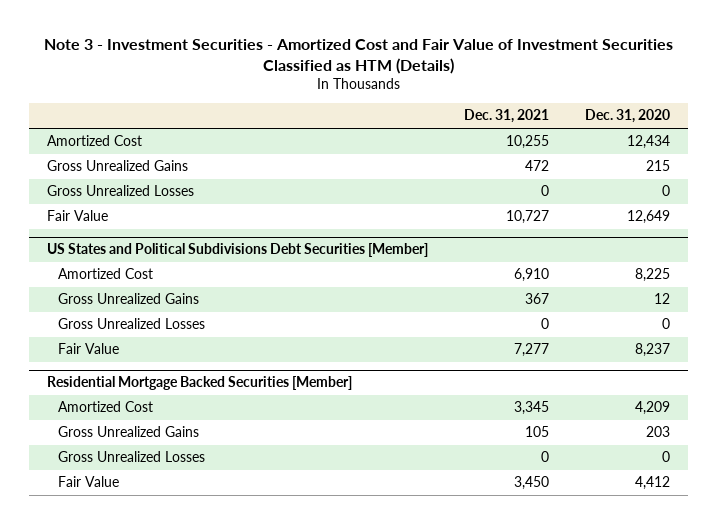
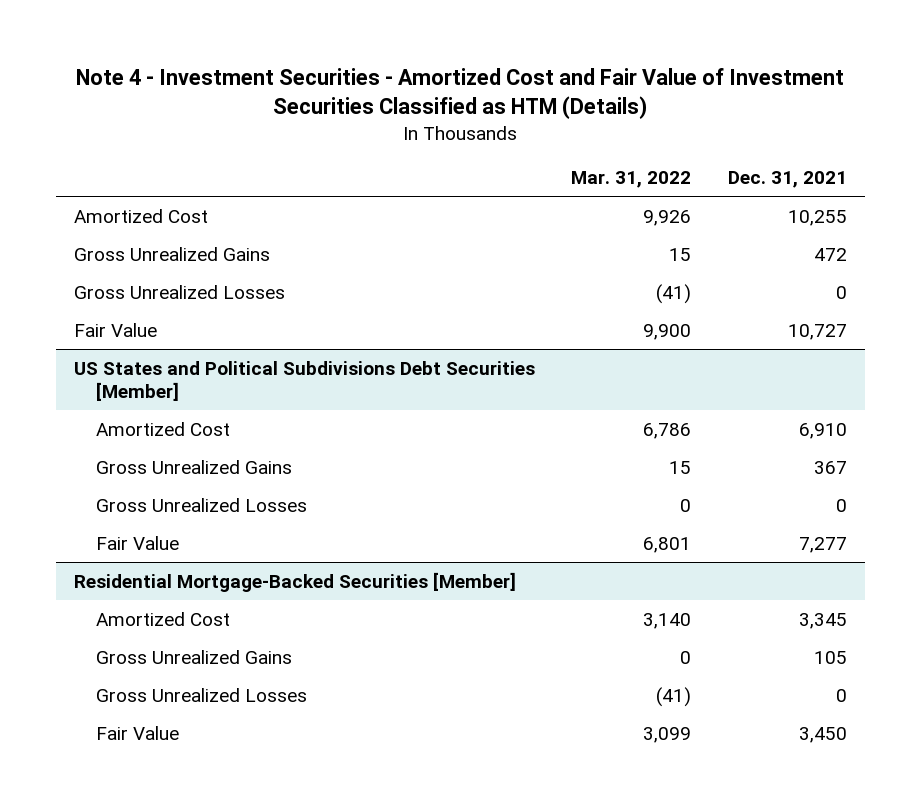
[43,38,673,74] Note 3 - Investment Securities - Amortized Cost and Fair Value of Investment Securities Classified as HTM (Details) -> [76,67,845,120] Note 4 - Investment Securities - Amortized Cost and Fair Value of Investment Securities Classified as HTM (Details)
[585,109,671,124] Dec. 31, 2020 -> none
none -> [571,171,692,189] Mar. 31, 2022
[46,376,352,391] Residential Mortgage Backed Securities [Member] -> [73,571,516,592] Residential Mortgage-Backed Securities [Member]

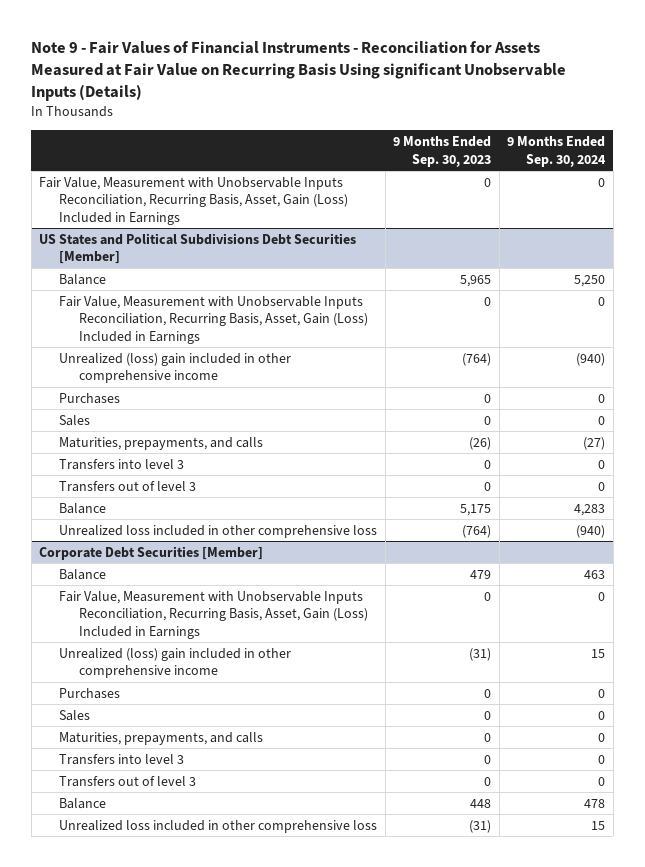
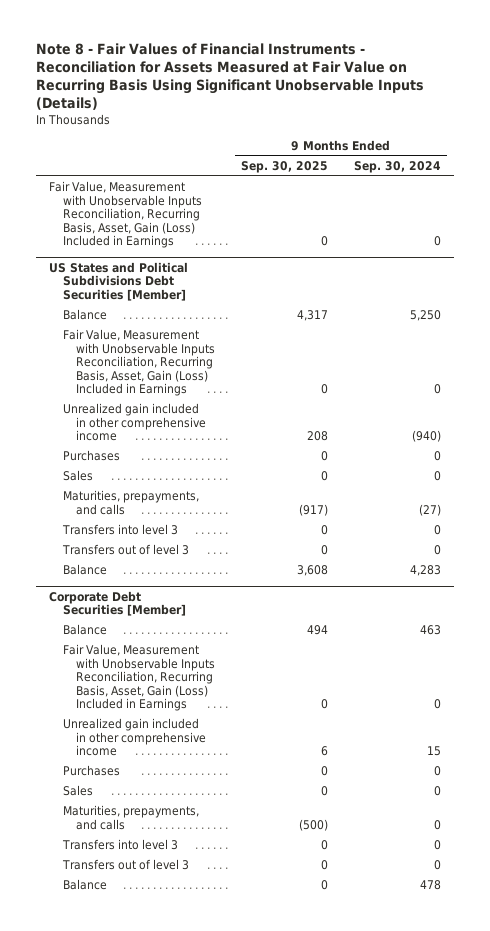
[31,41,567,102] Note 9 - Fair Values of Financial Instruments - Reconciliation for Assets Measured at Fair Value on Recurring Basis Using significant Unobservable Inputs (Details) -> [36,43,425,111] Note 8 - Fair Values of Financial Instruments - Reconciliation for Assets Measured at Fair Value on Recurring Basis Using Significant Unobservable Inputs (Details)
[393,136,492,167] 9 Months Ended Sep. 30, 2023 -> none
none -> [241,160,329,173] Sep. 30, 2025
[59,352,292,384] Unrealized (loss) gain included in other comprehensive income -> [62,403,207,442] Unrealized gain included in other comprehensive income
[59,524,378,538] Unrealized loss included in other comprehensive loss -> none
[59,647,292,679] Unrealized (loss) gain included in other comprehensive income -> [62,718,207,757] Unrealized gain included in other comprehensive income
[59,819,378,833] Unrealized loss included in other comprehensive loss -> none

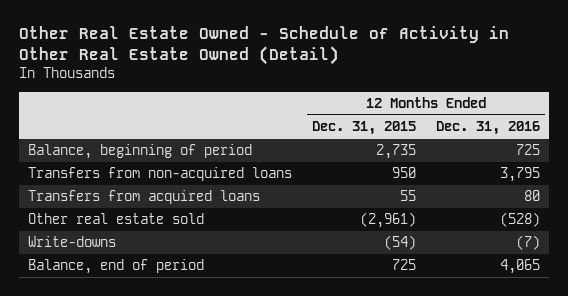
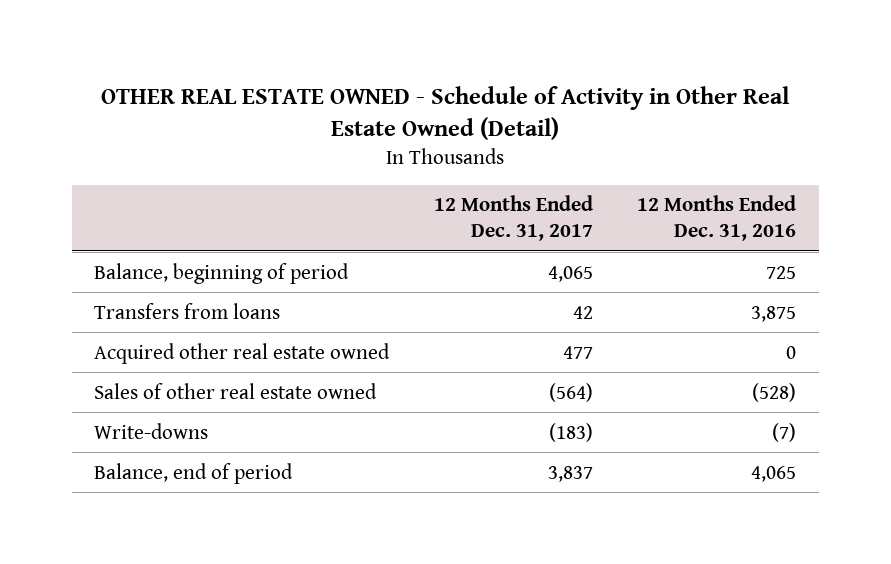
[18,26,509,66] Other Real Estate Owned - Schedule of Activity in Other Real Estate Owned (Detail) -> [101,85,791,141] OTHER REAL ESTATE OWNED - Schedule of Activity in Other Real Estate Owned (Detail)
[312,121,417,136] Dec. 31, 2015 -> none
none -> [433,195,593,242] 12 Months Ended Dec. 31, 2017
[28,190,261,205] Transfers from acquired loans -> none
[28,167,293,182] Transfers from non-acquired loans -> [94,302,281,319] Transfers from loans
[499,167,540,183] 3,795 -> [751,305,797,322] 3,875
none -> [94,342,391,364] Acquired other real estate owned
[28,213,205,225] Other real estate sold -> [94,382,378,399] Sales of other real estate owned

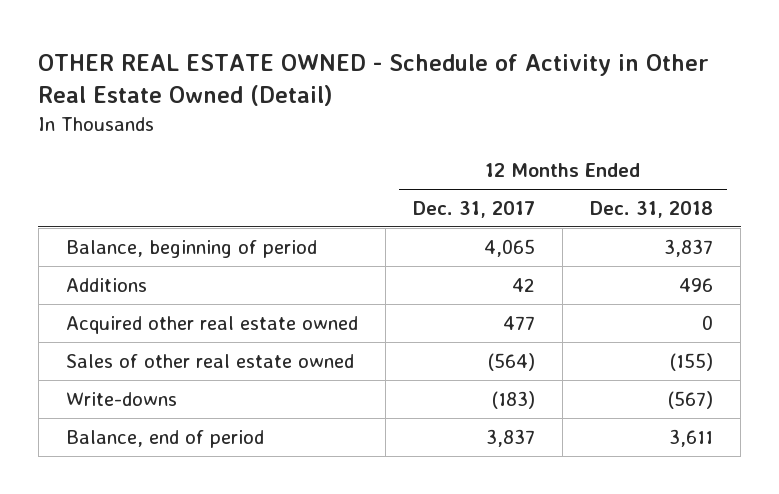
[637,195,797,242] 12 Months Ended Dec. 31, 2016 -> none
none -> [590,200,714,218] Dec. 31, 2018
[94,302,281,319] Transfers from loans -> [65,277,147,292] Additions

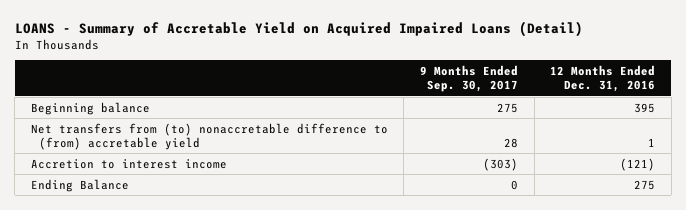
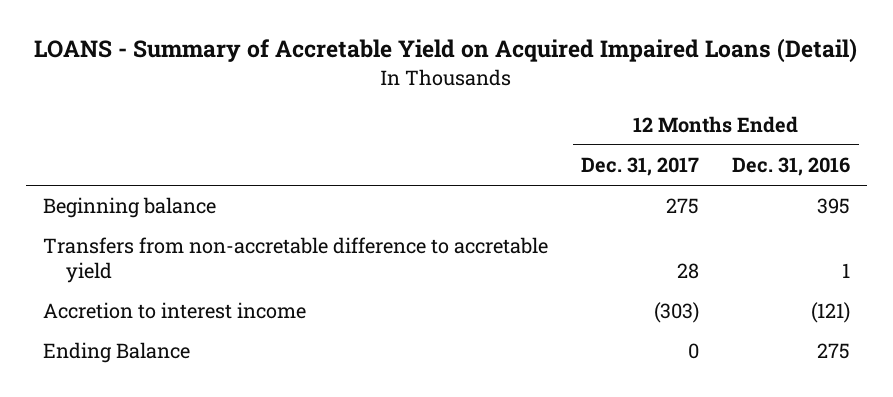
[420,64,519,92] 9 Months Ended Sep. 30, 2017 -> none
none -> [580,157,699,177] Dec. 31, 2017
[30,122,388,150] Net transfers from (to) nonaccretable difference to (from) accretable yield -> [42,237,548,283] Transfers from non-accretable difference to accretable yield

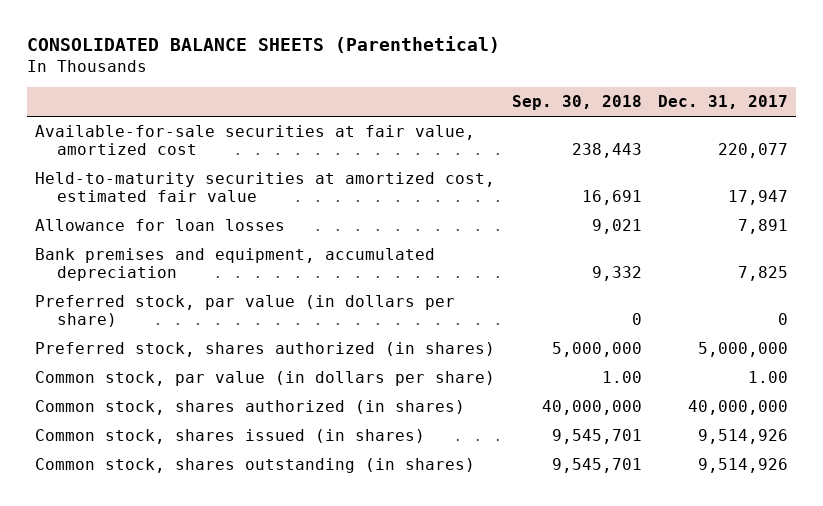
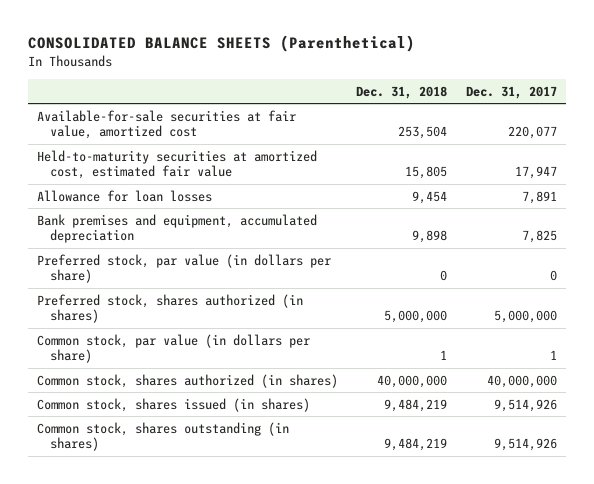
[511,95,642,111] Sep. 30, 2018 -> none
none -> [356,85,448,99] Dec. 31, 2018
[748,371,789,384] 1.00 -> [549,350,557,361] 1

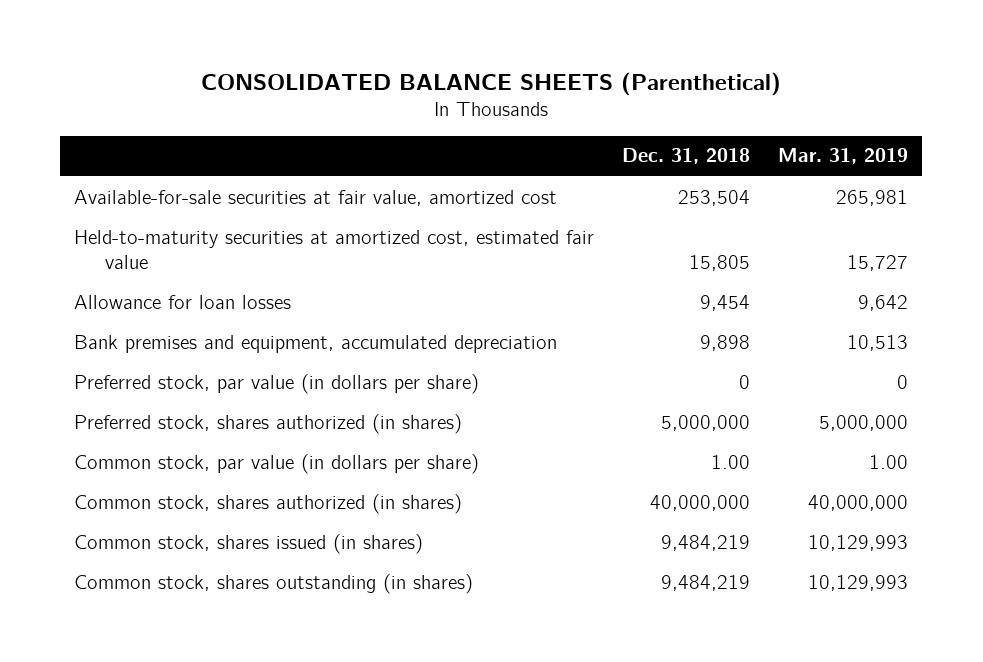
[465,85,557,99] Dec. 31, 2017 -> none
none -> [778,148,909,165] Mar. 31, 2019
[440,350,448,361] 1 -> [711,454,751,469] 1.00

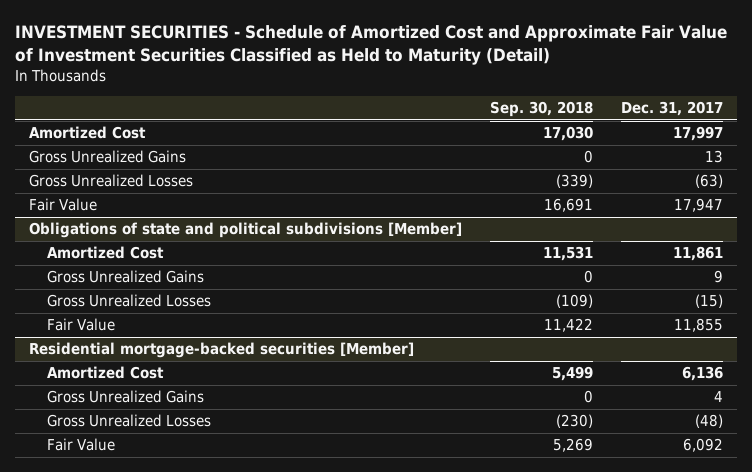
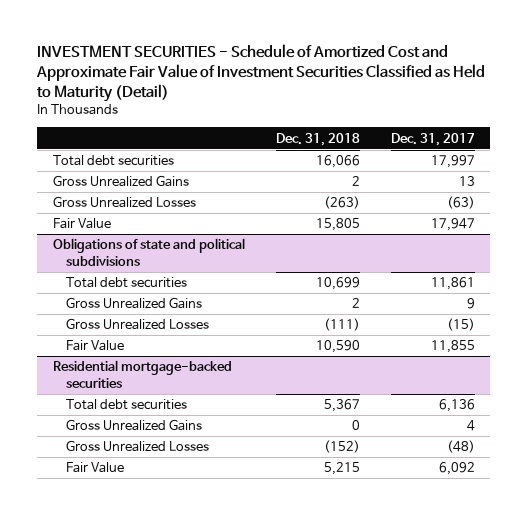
[489,101,593,118] Sep. 30, 2018 -> none
none -> [275,132,360,146] Dec. 31, 2018
[28,126,146,140] Amortized Cost -> [52,155,174,167] Total debt securities
[28,222,462,239] Obligations of state and political subdivisions [Member] -> [52,238,245,266] Obligations of state and political subdivisions
[46,246,164,260] Amortized Cost -> [66,277,188,289] Total debt securities
[28,342,414,359] Residential mortgage-backed securities [Member] -> [52,360,232,388] Residential mortgage-backed securities
[46,366,164,380] Amortized Cost -> [66,399,188,411] Total debt securities

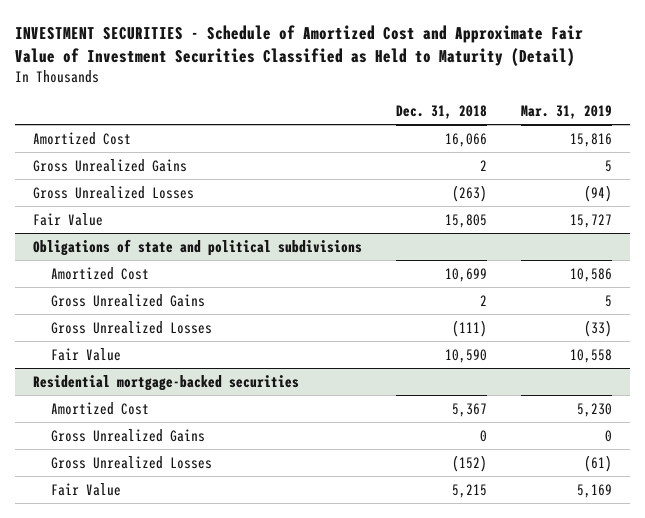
[390,132,475,146] Dec. 31, 2017 -> none
none -> [521,104,613,119] Mar. 31, 2019
[52,155,174,167] Total debt securities -> [32,131,131,145] Amortized Cost
[66,277,188,289] Total debt securities -> [50,266,149,280] Amortized Cost
[66,399,188,411] Total debt securities -> [50,401,149,415] Amortized Cost

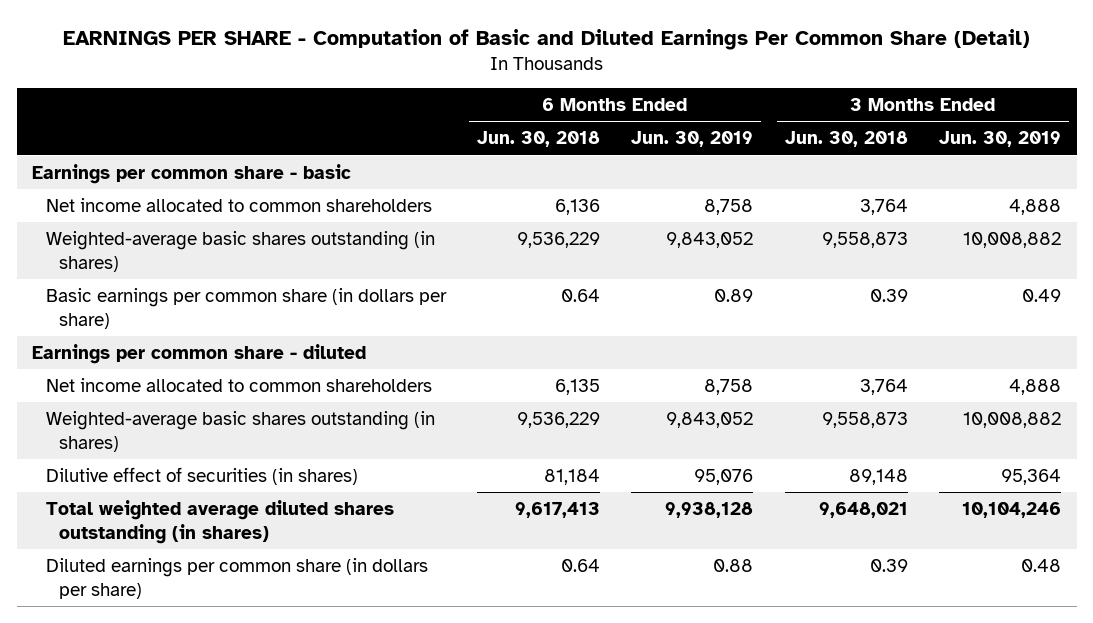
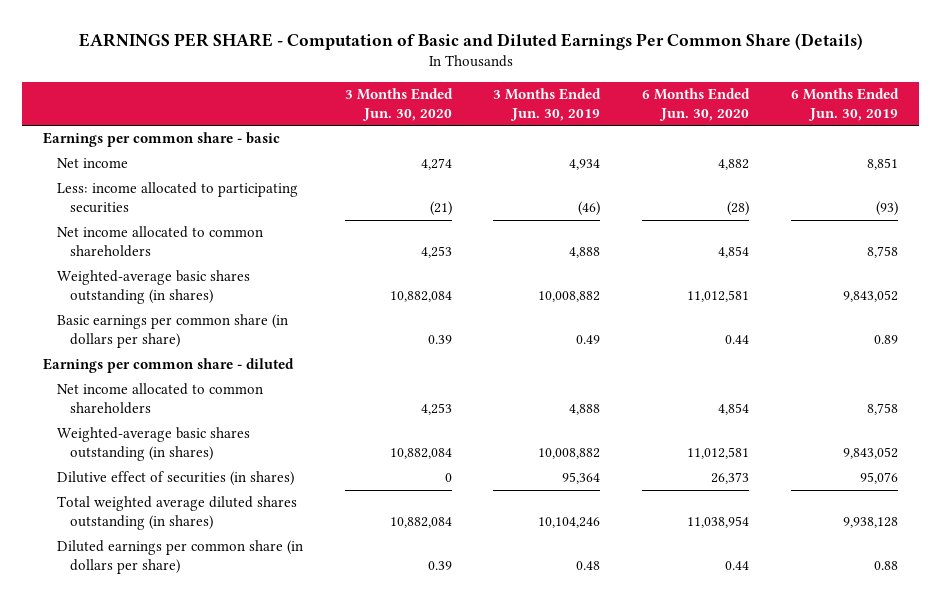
[62,28,1030,50] EARNINGS PER SHARE - Computation of Basic and Diluted Earnings Per Common Share (Detail) -> [78,32,863,50] EARNINGS PER SHARE - Computation of Basic and Diluted Earnings Per Common Share (Details)
[477,131,601,148] Jun. 30, 2018 -> none
[784,131,908,148] Jun. 30, 2018 -> none
none -> [344,87,453,121] 3 Months Ended Jun. 30, 2020
none -> [642,87,751,121] 6 Months Ended Jun. 30, 2020
none -> [56,158,128,169] Net income
none -> [56,182,298,214] Less: income allocated to participating securities

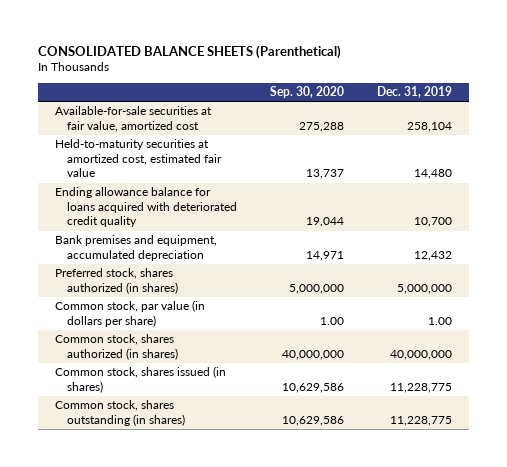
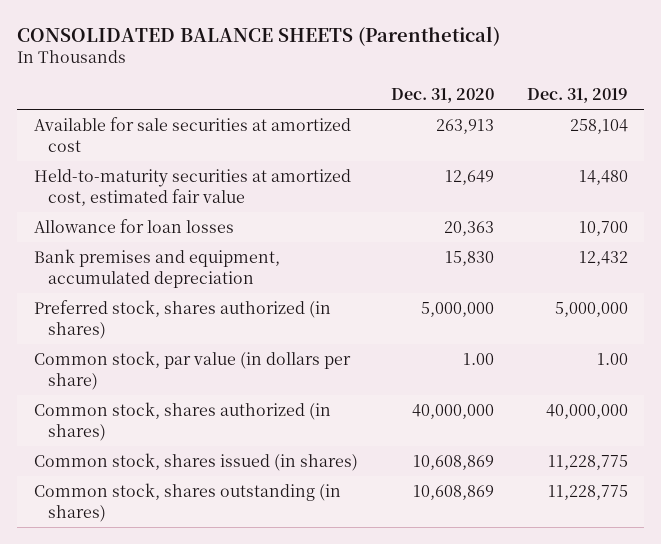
[270,85,345,98] Sep. 30, 2020 -> none
none -> [390,87,494,103] Dec. 31, 2020
[54,106,212,132] Available-for-sale securities at fair value, amortized cost -> [33,116,351,152] Available for sale securities at amortized cost
[54,187,238,228] Ending allowance balance for loans acquired with deteriorated credit quality -> none
none -> [33,218,234,233] Allowance for loan losses

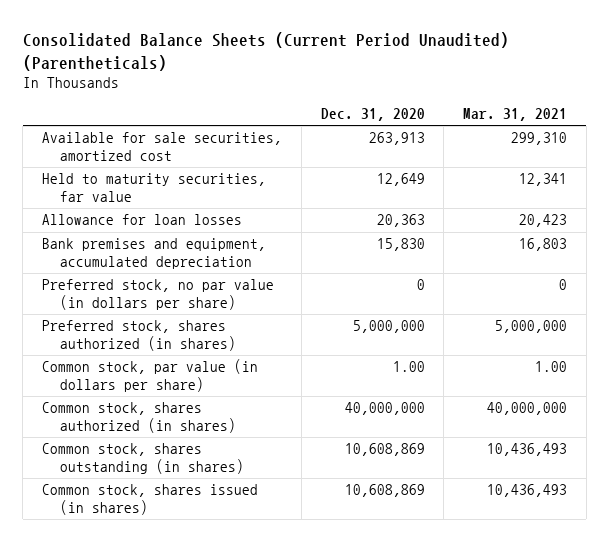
[17,25,501,46] CONSOLIDATED BALANCE SHEETS (Parenthetical) -> [22,32,509,71] Consolidated Balance Sheets (Current Period Unaudited) (Parentheticals)
[526,87,628,103] Dec. 31, 2019 -> none
none -> [462,107,567,121] Mar. 31, 2021
[33,116,351,152] Available for sale securities at amortized cost -> [42,132,283,162] Available for sale securities, amortized cost
[33,168,351,206] Held-to-maturity securities at amortized cost, estimated fair value -> [42,173,267,203] Held to maturity securities, far value
none -> [42,279,275,311] Preferred stock, no par value (in dollars per share)
[33,452,358,471] Common stock, shares issued (in shares) -> [42,484,259,516] Common stock, shares issued (in shares)

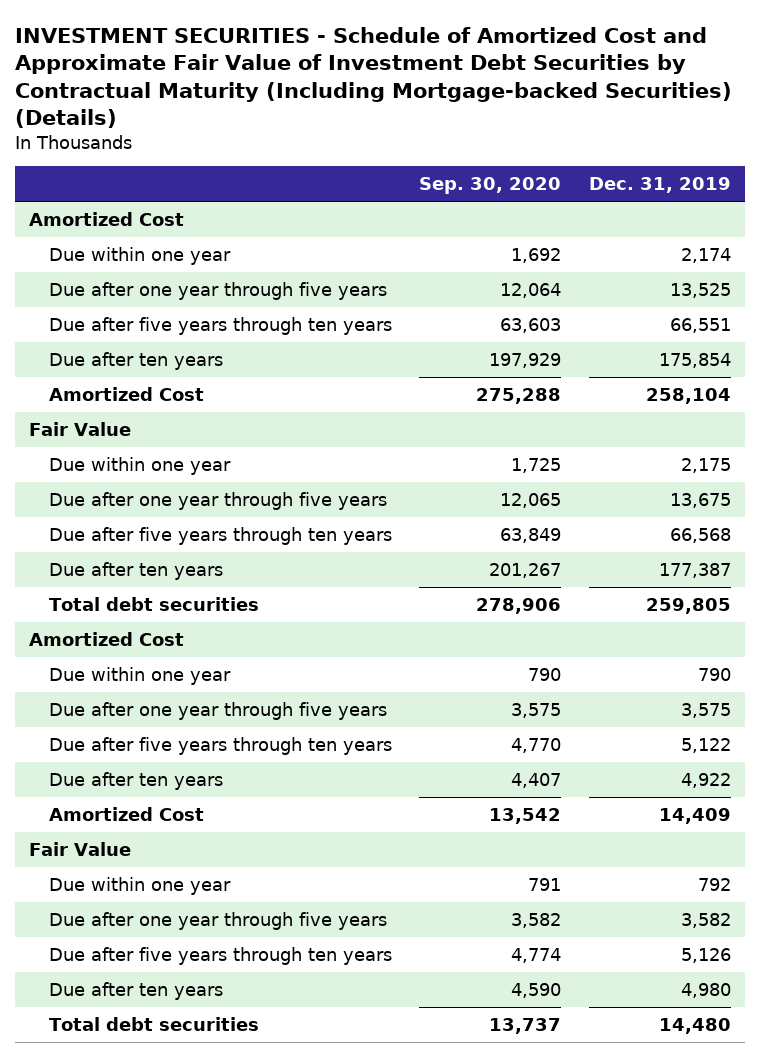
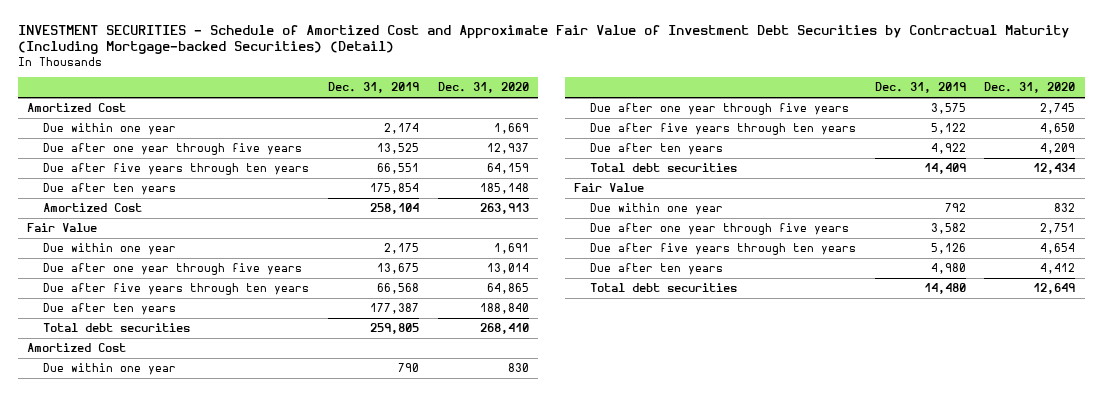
[15,26,733,128] INVESTMENT SECURITIES - Schedule of Amortized Cost and Approximate Fair Value of Investment Debt Securities by Contractual Maturity (Including Mortgage-backed Securities) (Details) -> [17,24,1069,55] INVESTMENT SECURITIES - Schedule of Amortized Cost and Approximate Fair Value of Investment Debt Securities by Contractual Maturity (Including Mortgage-backed Securities) (Detail)
[419,177,562,195] Sep. 30, 2020 -> none
none -> [437,82,529,94] Dec. 31, 2020
[48,806,204,821] Amortized Cost -> [590,163,738,173] Total debt securities

